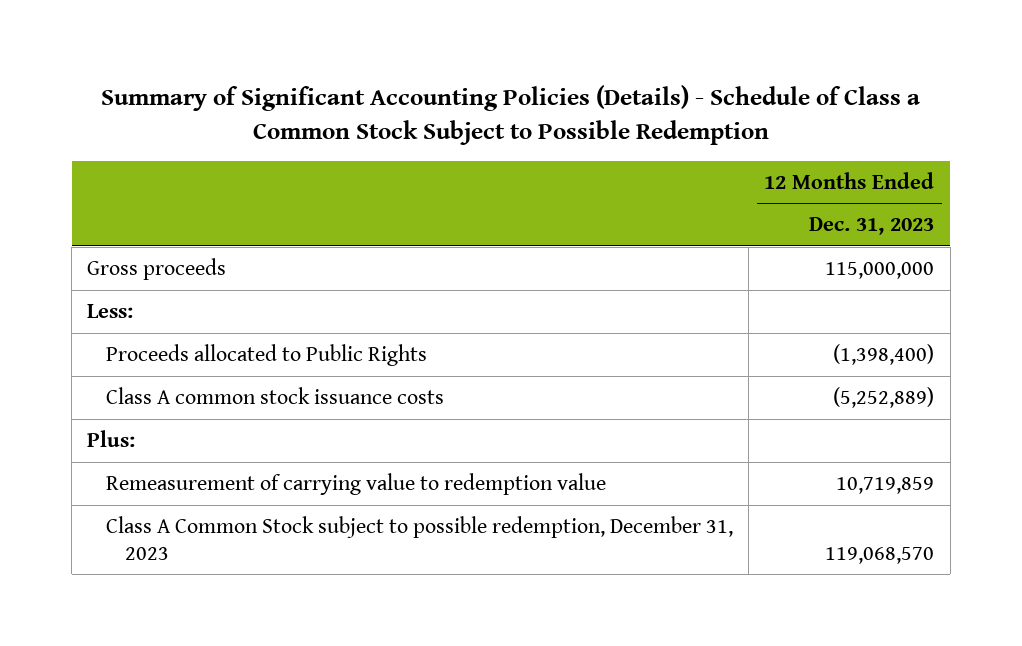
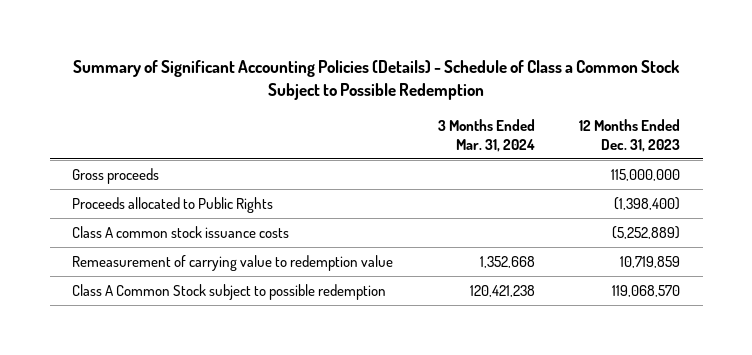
none -> [437,118,535,152] 3 Months Ended Mar. 31, 2024
[87,304,134,319] Less: -> none
[87,430,136,448] Plus: -> none
[105,516,733,560] Class A Common Stock subject to possible redemption, December 31, 2023 -> [72,283,387,300] Class A Common Stock subject to possible redemption

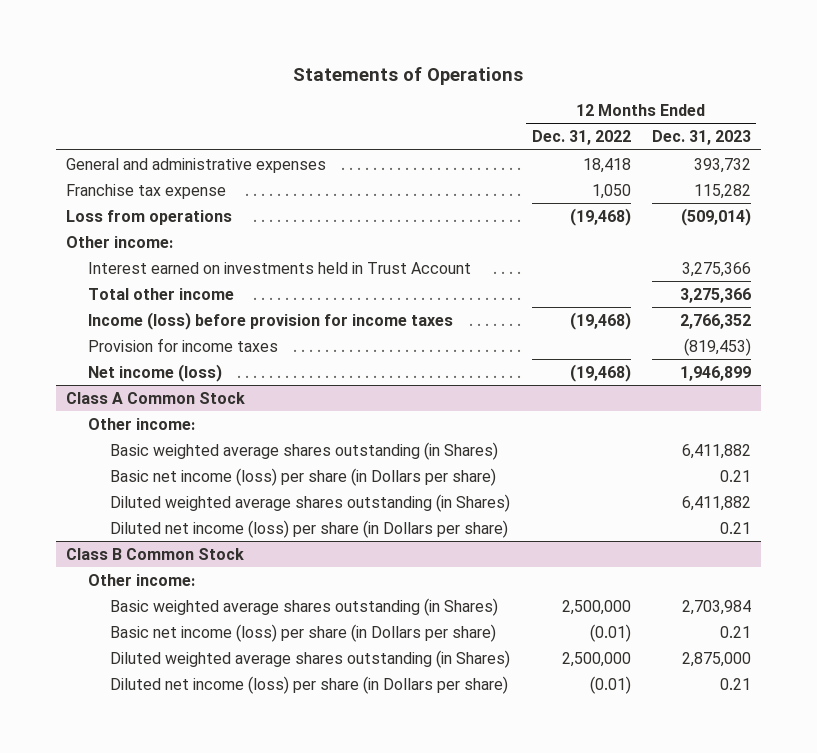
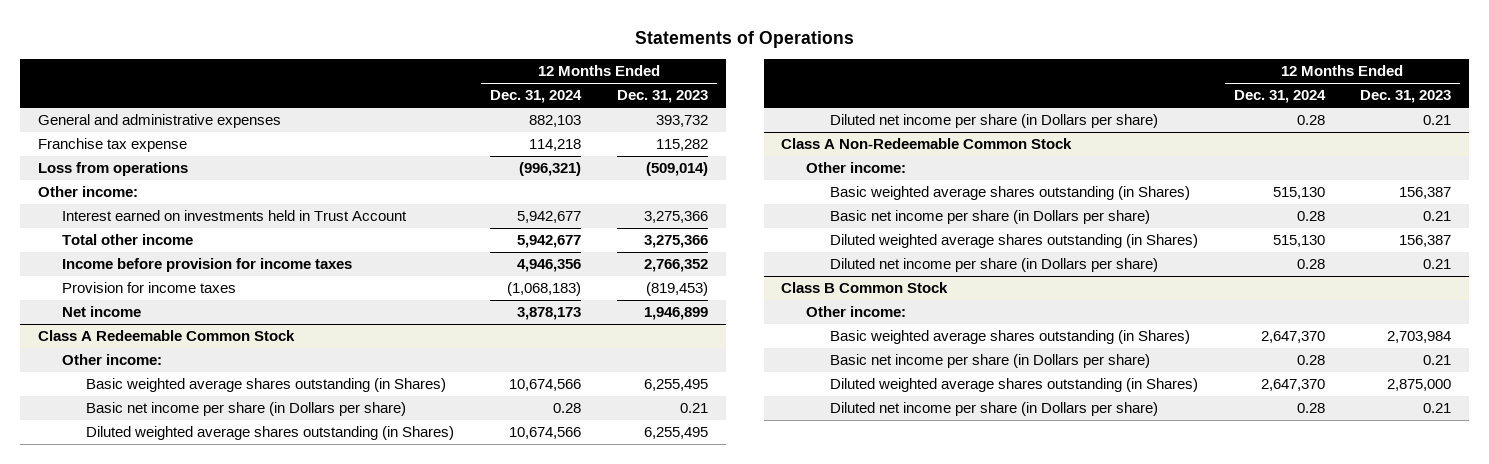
[531,130,631,146] Dec. 31, 2022 -> none
none -> [489,90,582,104] Dec. 31, 2024
[88,311,454,330] Income (loss) before provision for income taxes -> [62,258,353,273] Income before provision for income taxes
[88,363,223,382] Net income (loss) -> [62,306,142,318] Net income
[66,391,246,404] Class A Common Stock -> [37,330,295,342] Class A Redeemable Common Stock
[681,443,751,459] 6,411,882 -> [643,379,708,392] 6,255,495
[110,467,497,486] Basic net income (loss) per share (in Dollars per share) -> [86,402,407,417] Basic net income per share (in Dollars per share)
[681,495,751,511] 6,411,882 -> [643,427,708,440] 6,255,495
[110,519,509,538] Diluted net income (loss) per share (in Dollars per share) -> [829,114,1158,129] Diluted net income per share (in Dollars per share)
none -> [781,138,1073,150] Class A Non-Redeemable Common Stock
none -> [805,162,906,174] Other income:
none -> [829,186,1190,201] Basic weighted average shares outstanding (in Shares)
none -> [829,210,1150,225] Basic net income per share (in Dollars per share)
none -> [829,234,1198,249] Diluted weighted average shares outstanding (in Shares)
none -> [829,258,1158,273] Diluted net income per share (in Dollars per share)
[110,623,497,642] Basic net income (loss) per share (in Dollars per share) -> [829,354,1150,369] Basic net income per share (in Dollars per share)
[110,675,509,694] Diluted net income (loss) per share (in Dollars per share) -> [829,402,1158,417] Diluted net income per share (in Dollars per share)

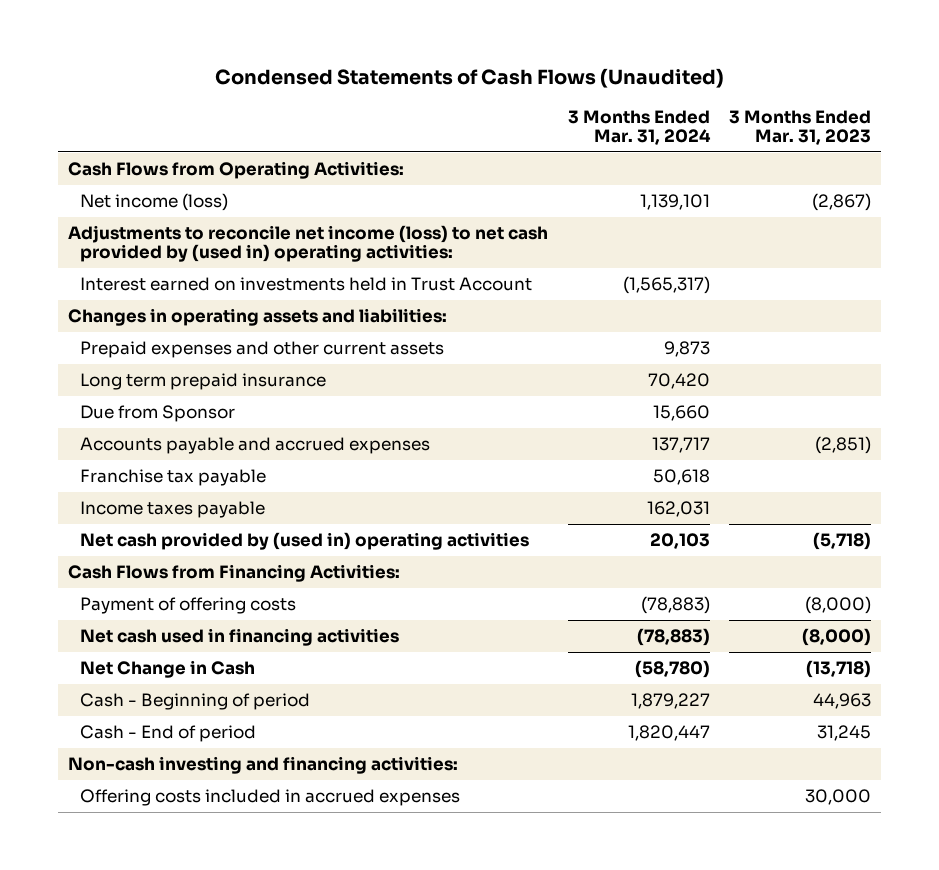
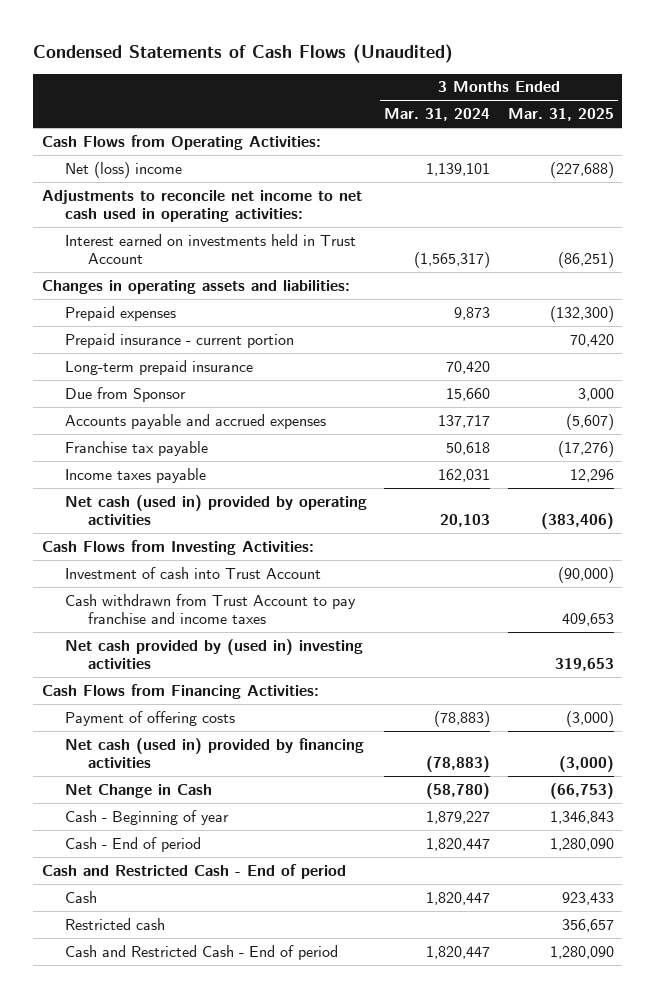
[729,109,872,146] 3 Months Ended Mar. 31, 2023 -> none
none -> [507,108,614,122] Mar. 31, 2025
[80,193,229,212] Net income (loss) -> [64,161,182,178] Net (loss) income
[67,225,548,263] Adjustments to reconcile net income (loss) to net cash provided by (used in) operating activities: -> [42,189,363,223] Adjustments to reconcile net income to net cash used in operating activities:
[80,341,445,359] Prepaid expenses and other current assets -> [64,305,176,321] Prepaid expenses
none -> [64,332,294,348] Prepaid insurance - current portion
[80,373,327,391] Long term prepaid insurance -> [64,359,253,375] Long-term prepaid insurance
[80,532,530,551] Net cash provided by (used in) operating activities -> [64,494,367,526] Net cash (used in) provided by operating activities
none -> [42,539,315,555] Cash Flows from Investing Activities:
none -> [64,566,321,579] Investment of cash into Trust Account
none -> [64,593,356,625] Cash withdrawn from Trust Account to pay franchise and income taxes
none -> [64,638,363,670] Net cash provided by (used in) investing activities
[80,628,400,647] Net cash used in financing activities -> [64,737,364,769] Net cash (used in) provided by financing activities
[80,693,311,711] Cash - Beginning of period -> [64,809,229,825] Cash - Beginning of year
[67,756,458,775] Non-cash investing and financing activities: -> none
[80,789,461,807] Offering costs included in accrued expenses -> none
none -> [42,863,347,879] Cash and Restricted Cash - End of period
none -> [64,890,97,903] Cash
none -> [64,917,165,930] Restricted cash
none -> [64,944,338,960] Cash and Restricted Cash - End of period

